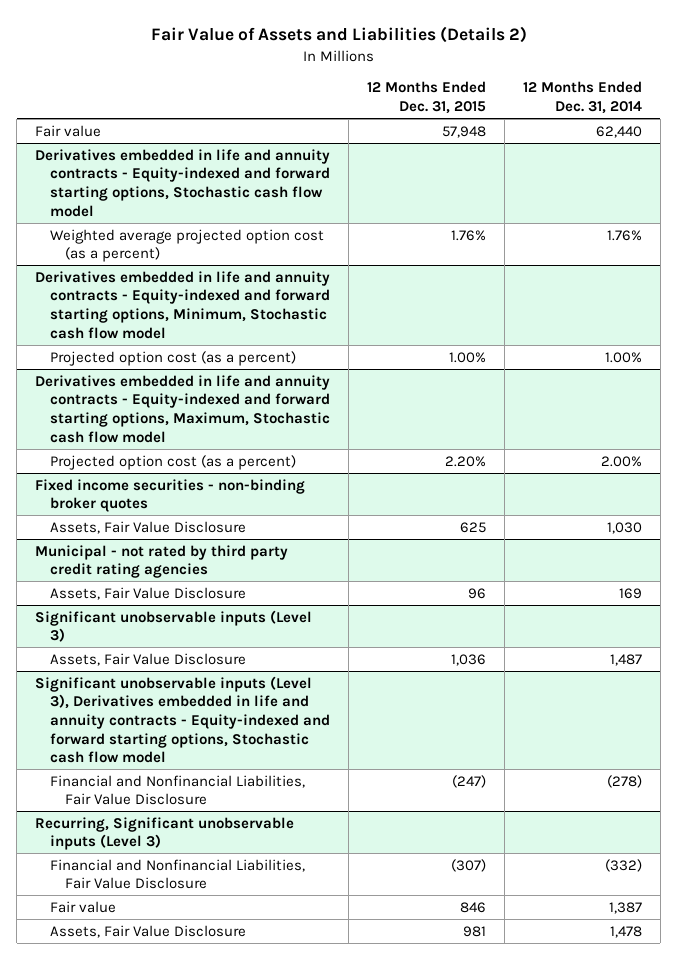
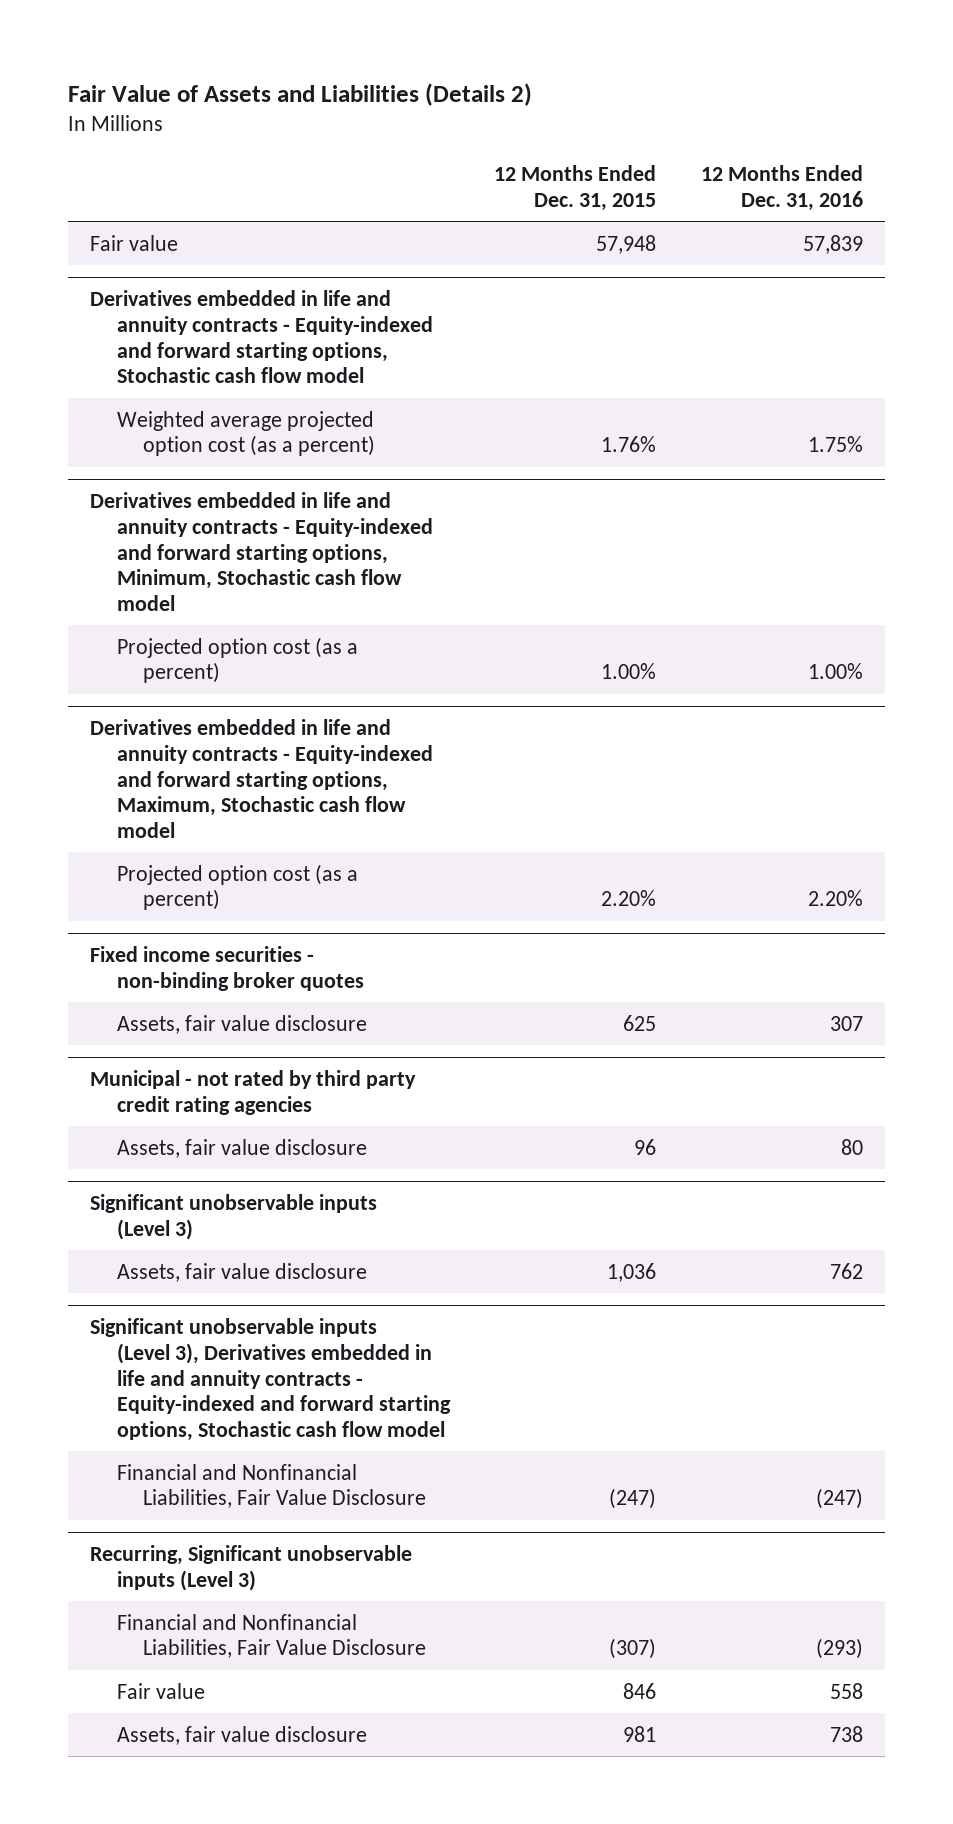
[522,81,642,115] 12 Months Ended Dec. 31, 2014 -> none
none -> [701,165,864,211] 12 Months Ended Dec. 31, 2016
[49,520,246,534] Assets, Fair Value Disclosure -> [116,1014,367,1034] Assets, fair value disclosure
[49,586,246,600] Assets, Fair Value Disclosure -> [116,1138,367,1158] Assets, fair value disclosure
[49,652,246,666] Assets, Fair Value Disclosure -> [116,1262,367,1282] Assets, fair value disclosure
[49,924,246,938] Assets, Fair Value Disclosure -> [116,1725,367,1745] Assets, fair value disclosure

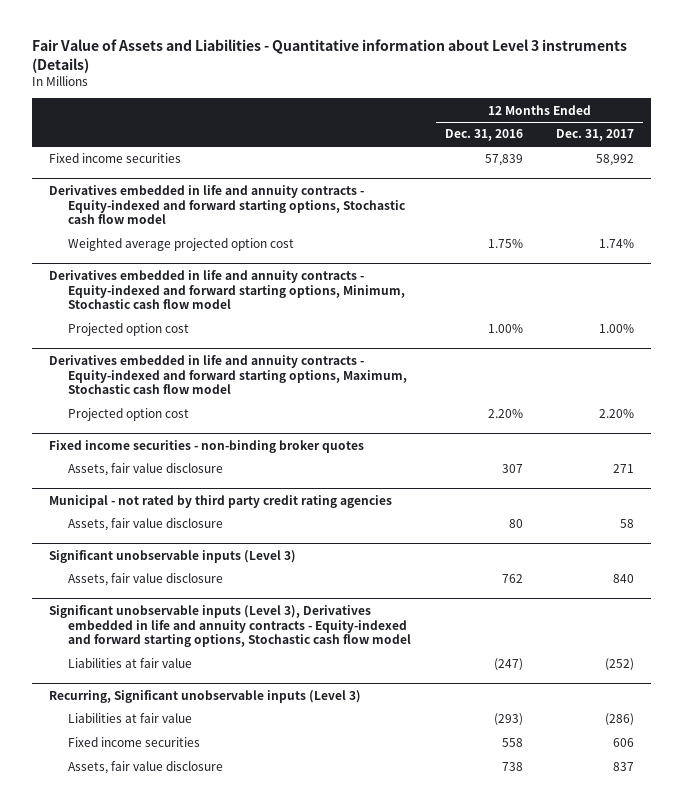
[68,82,533,106] Fair Value of Assets and Liabilities (Details 2) -> [31,38,627,73] Fair Value of Assets and Liabilities - Quantitative information about Level 3 instruments (Details)
[494,165,657,211] 12 Months Ended Dec. 31, 2015 -> none
none -> [556,129,635,142] Dec. 31, 2017
[90,234,179,251] Fair value -> [48,153,181,164] Fixed income securities
[116,410,376,457] Weighted average projected option cost (as a percent) -> [68,238,295,252] Weighted average projected option cost
[116,636,358,684] Projected option cost (as a percent) -> [68,323,190,337] Projected option cost
[116,863,358,911] Projected option cost (as a percent) -> [68,408,190,422] Projected option cost
[116,1463,427,1509] Financial and Nonfinancial Liabilities, Fair Value Disclosure -> [68,658,193,669] Liabilities at fair value
[116,1613,427,1659] Financial and Nonfinancial Liabilities, Fair Value Disclosure -> [68,713,193,724] Liabilities at fair value
[116,1682,205,1699] Fair value -> [68,737,201,748] Fixed income securities

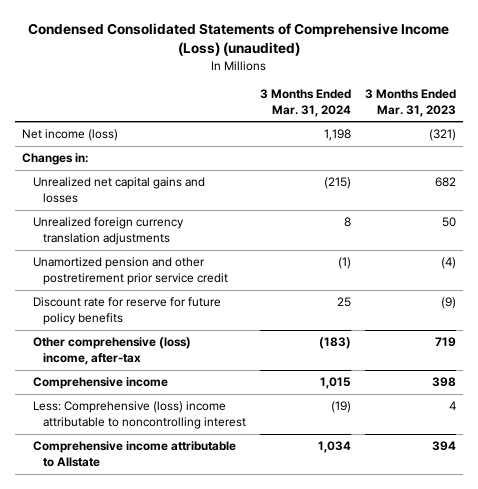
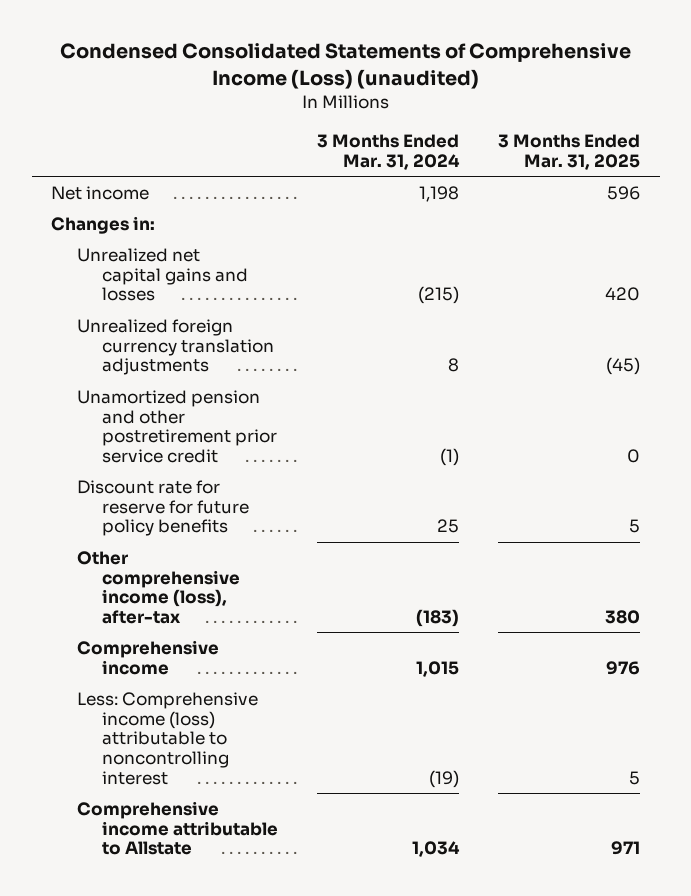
[365,89,457,117] 3 Months Ended Mar. 31, 2023 -> none
none -> [498,133,641,170] 3 Months Ended Mar. 31, 2025
[22,129,119,142] Net income (loss) -> [51,185,150,200] Net income
[32,337,191,365] Other comprehensive (loss) income, after-tax -> [76,550,240,625] Other comprehensive income (loss), after-tax
[32,401,247,429] Less: Comprehensive (loss) income attributable to noncontrolling interest -> [76,691,258,785] Less: Comprehensive income (loss) attributable to noncontrolling interest

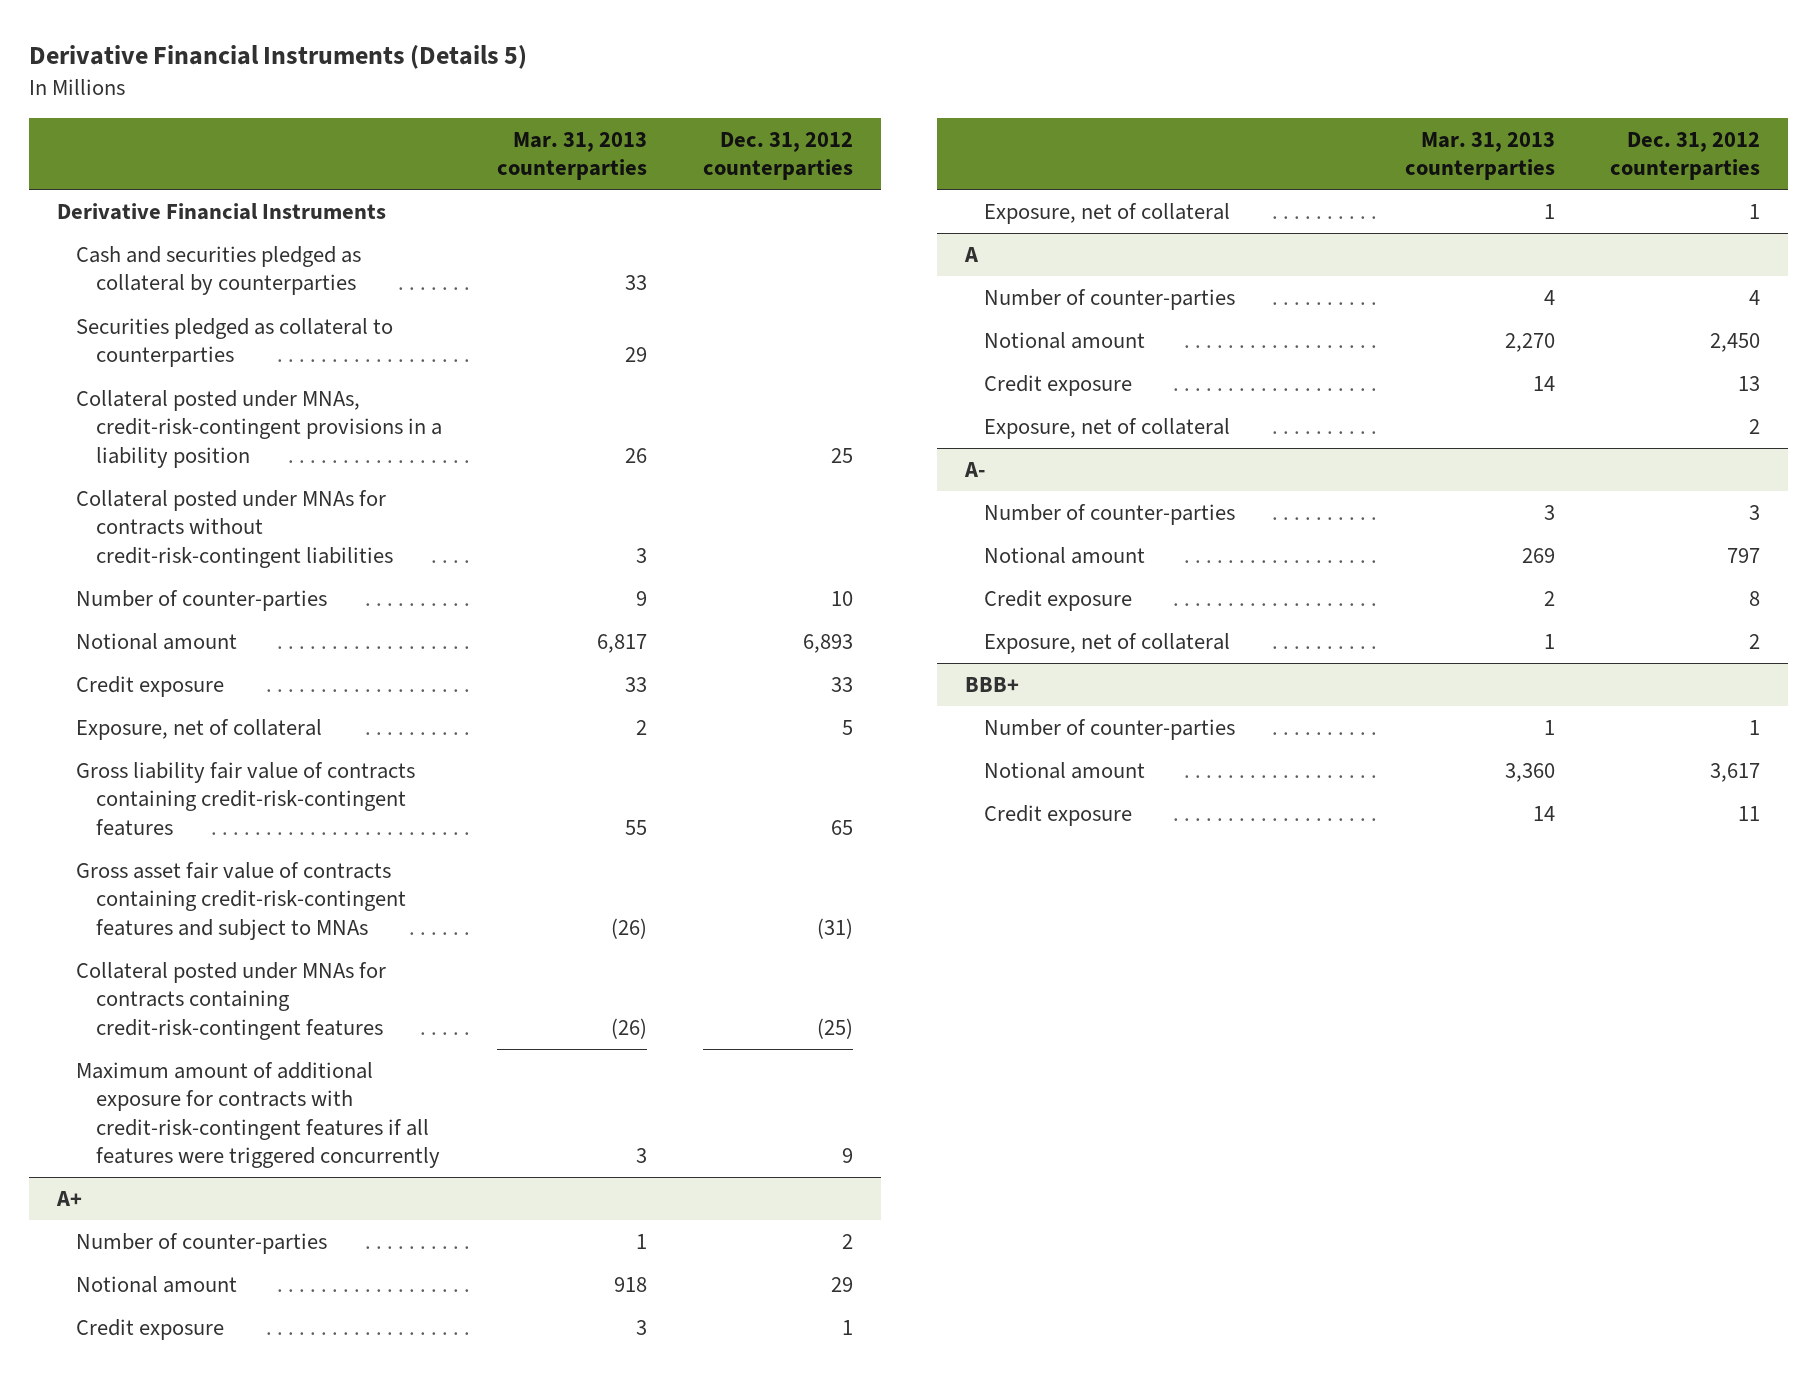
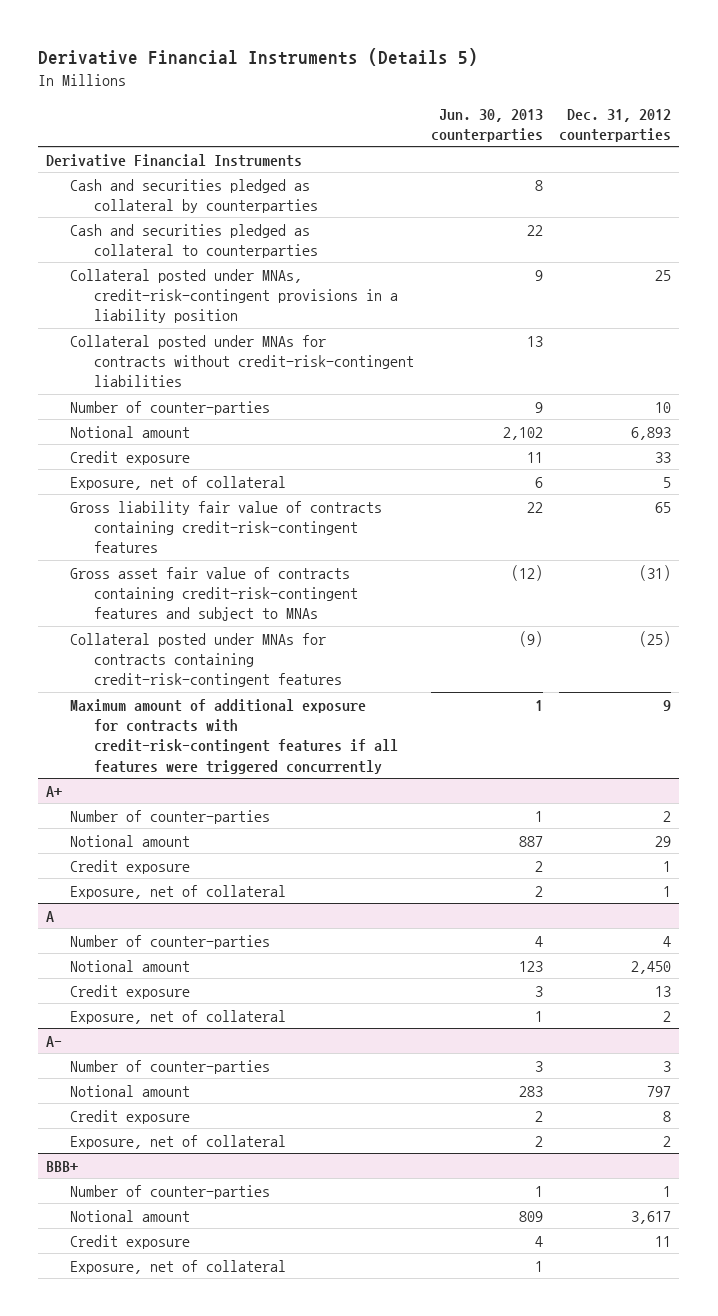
[497,131,648,181] Mar. 31, 2013 counterparties -> none
none -> [430,108,543,142] Jun. 30, 2013 counterparties
[76,318,394,368] Securities pledged as collateral to counterparties -> [70,223,318,258] Cash and securities pledged as collateral to counterparties
none -> [70,1259,287,1274] Exposure, net of collateral

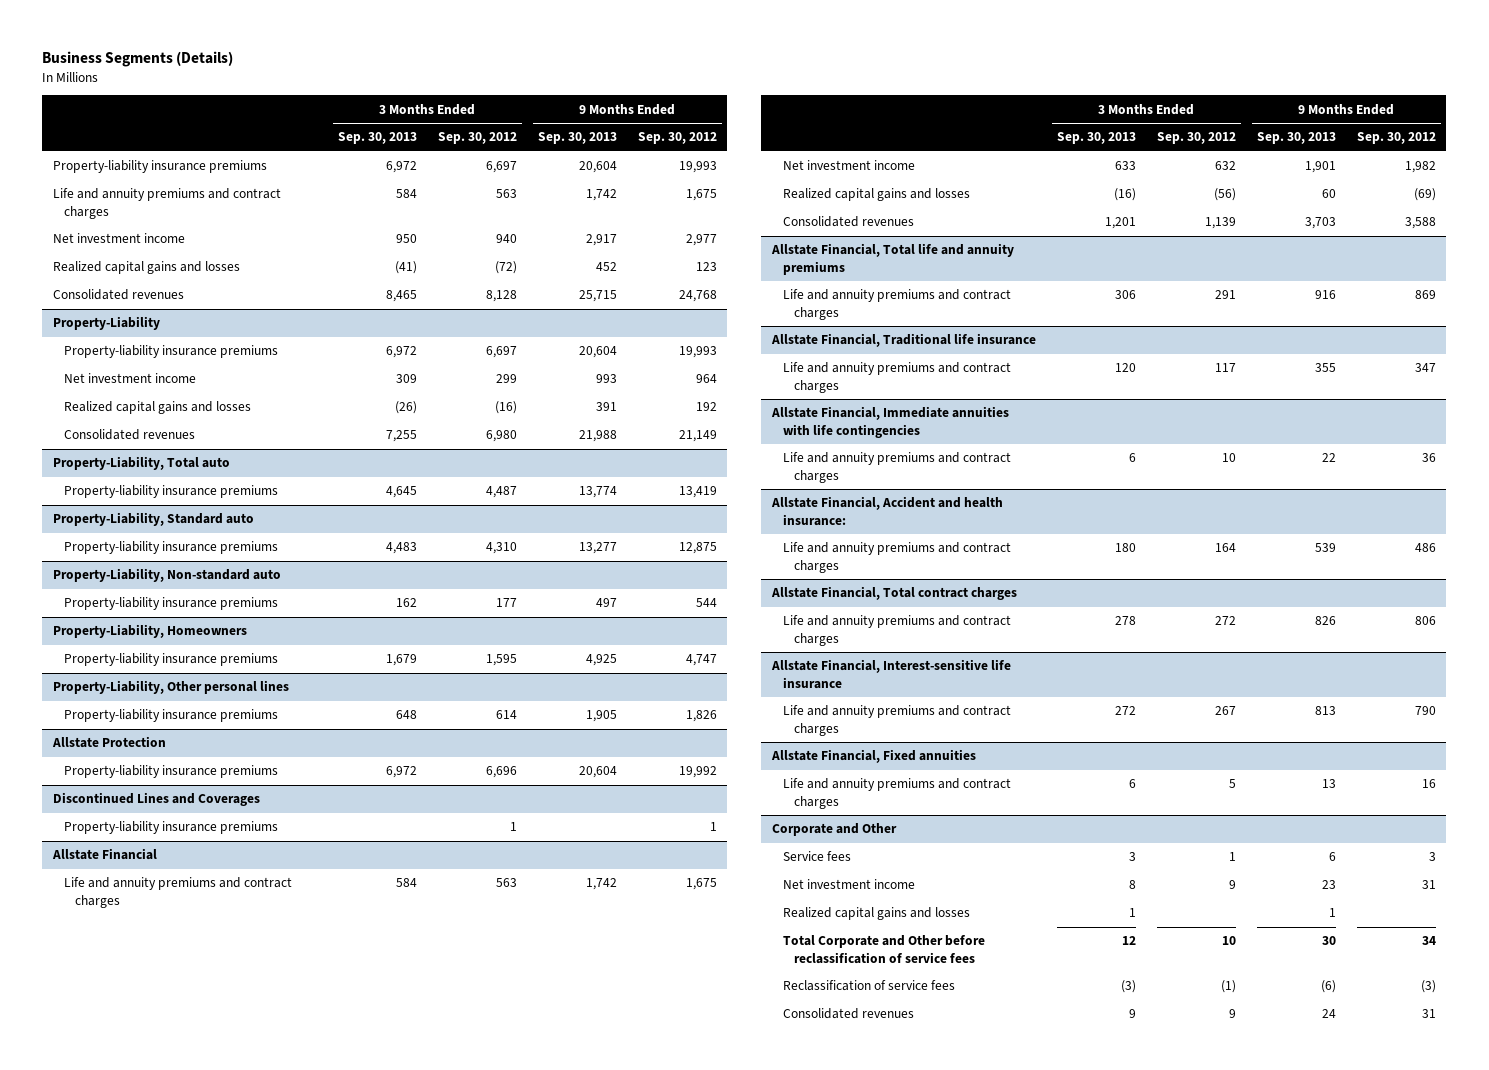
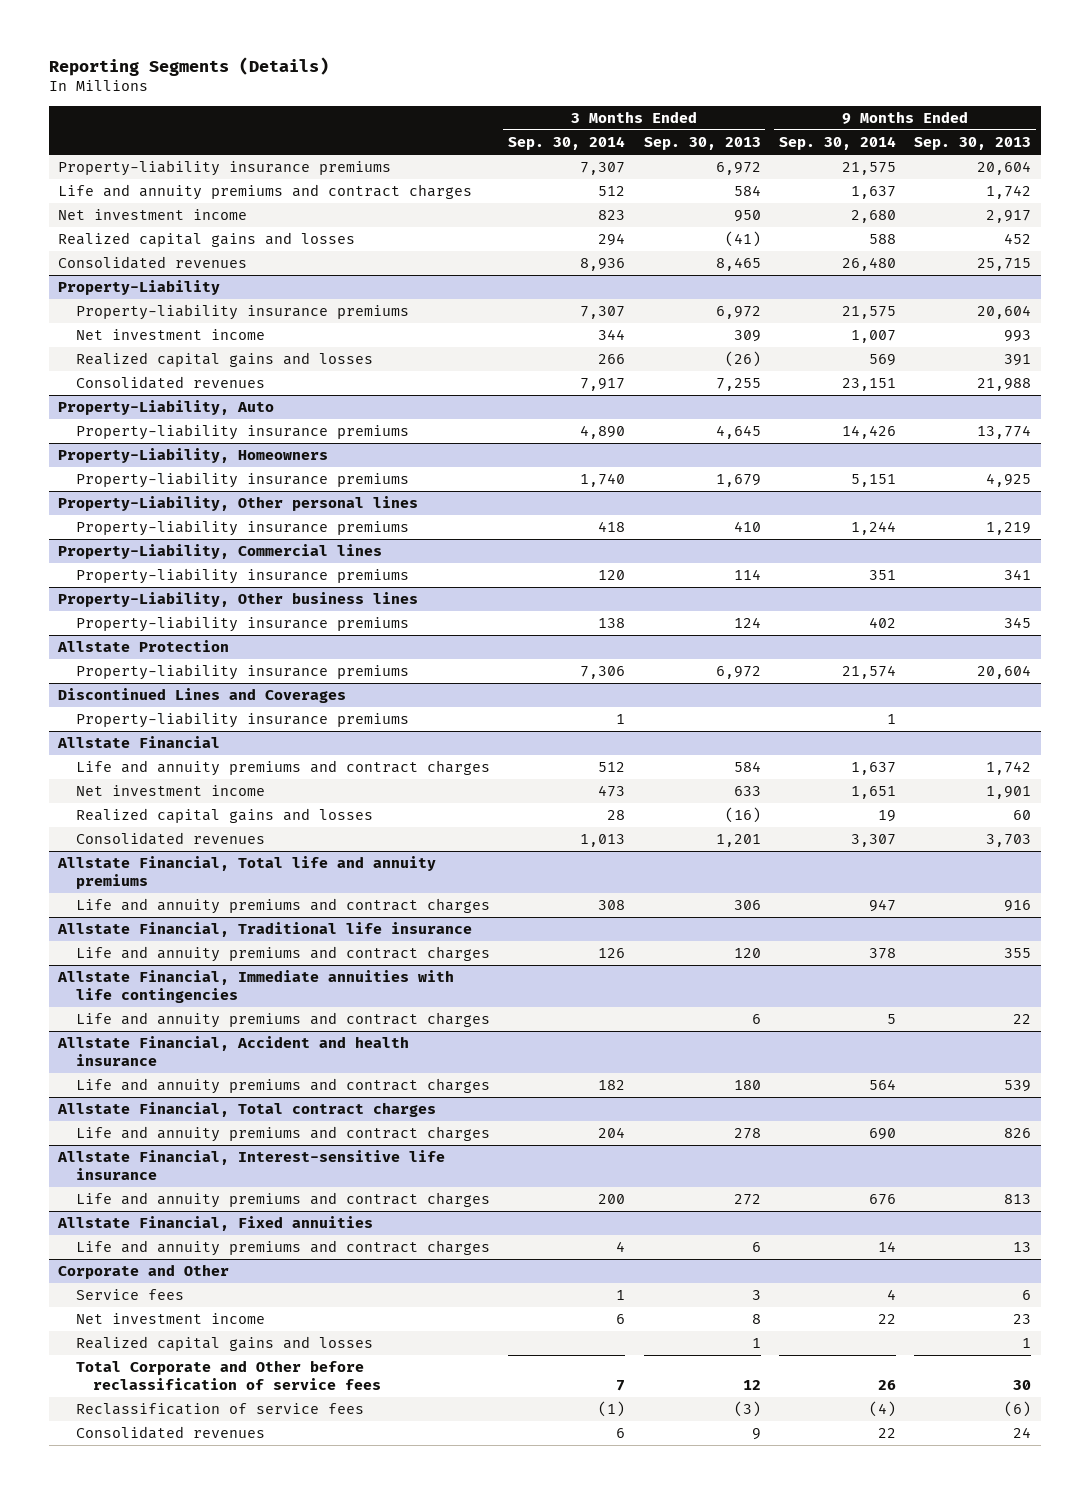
[42,51,234,68] Business Segments (Details) -> [49,56,330,76] Reporting Segments (Details)
[437,132,517,145] Sep. 30, 2012 -> none
[637,132,717,145] Sep. 30, 2012 -> none
none -> [508,136,626,151] Sep. 30, 2014
none -> [779,136,897,151] Sep. 30, 2014
[52,456,230,471] Property-Liability, Total auto -> [58,400,275,416] Property-Liability, Auto
[52,512,254,527] Property-Liability, Standard auto -> none
[63,541,278,555] Property-liability insurance premiums -> none
[52,568,281,583] Property-Liability, Non-standard auto -> none
[63,597,278,611] Property-liability insurance premiums -> none
[395,710,417,720] 648 -> [733,521,761,533] 410
[585,710,617,723] 1,905 -> [986,522,1032,536] 1,219
none -> [58,544,383,560] Property-Liability, Commercial lines
none -> [75,568,409,585] Property-liability insurance premiums
none -> [58,592,419,608] Property-Liability, Other business lines
none -> [75,616,409,633] Property-liability insurance premiums
[770,496,1003,526] Allstate Financial, Accident and health insurance: -> [57,1036,410,1067] Allstate Financial, Accident and health insurance

